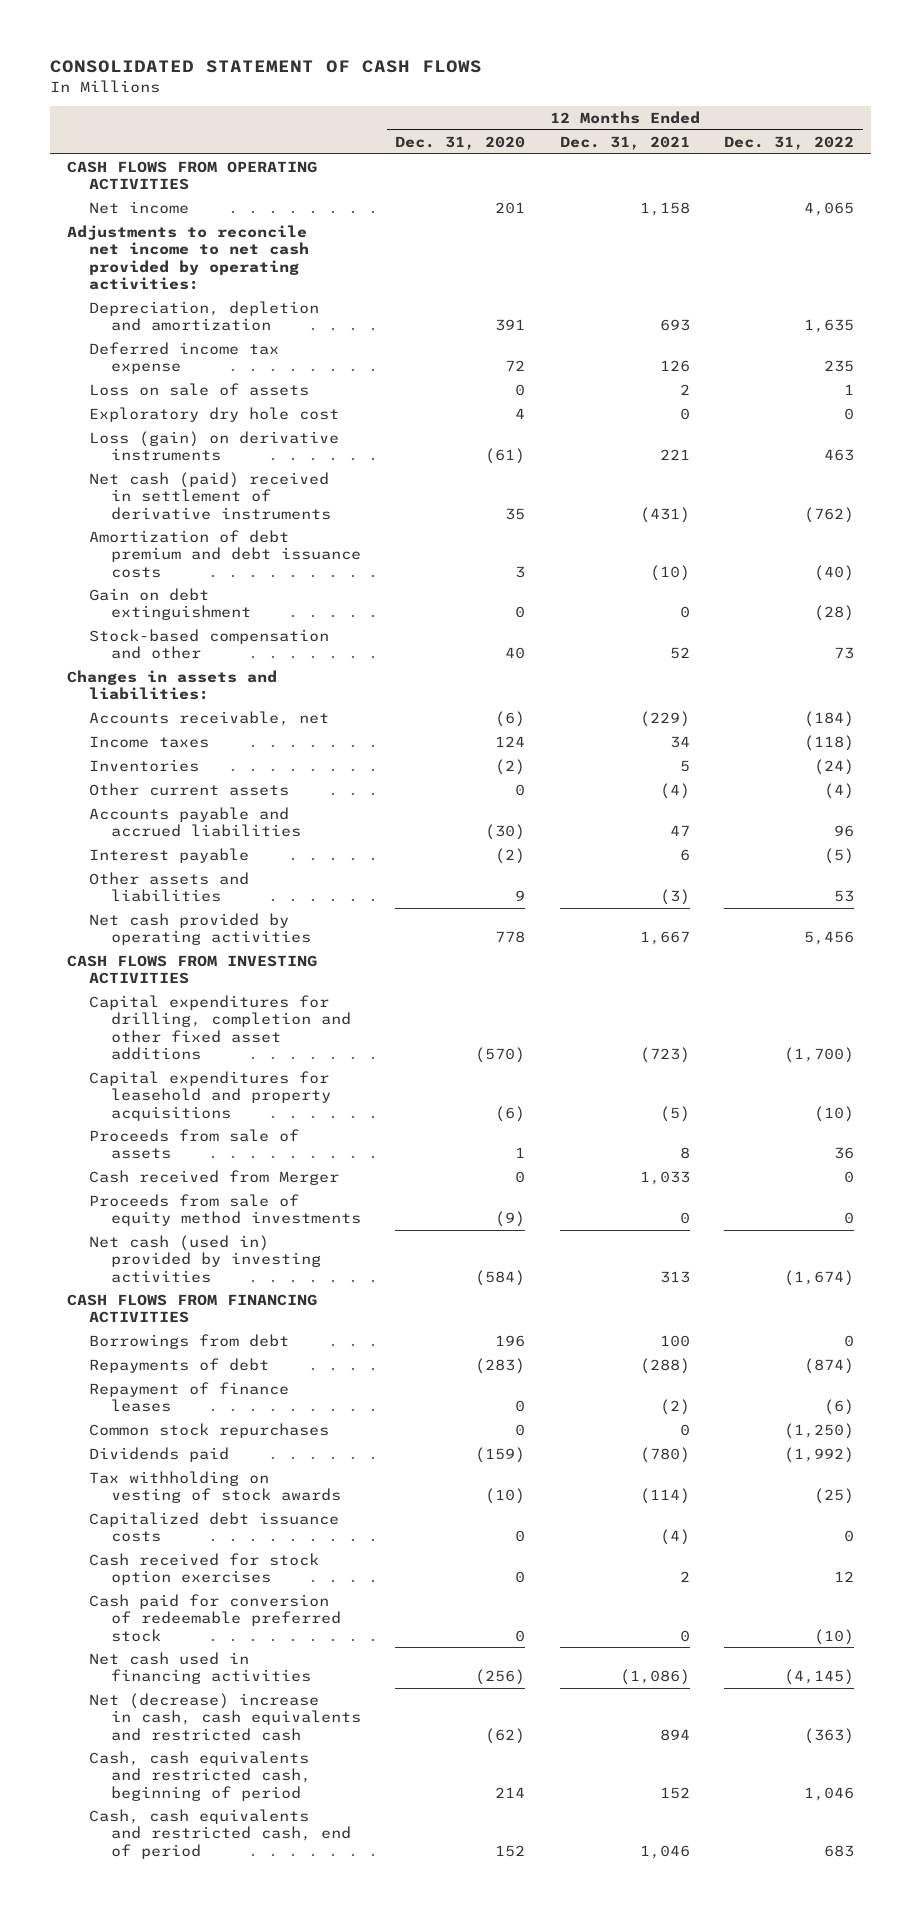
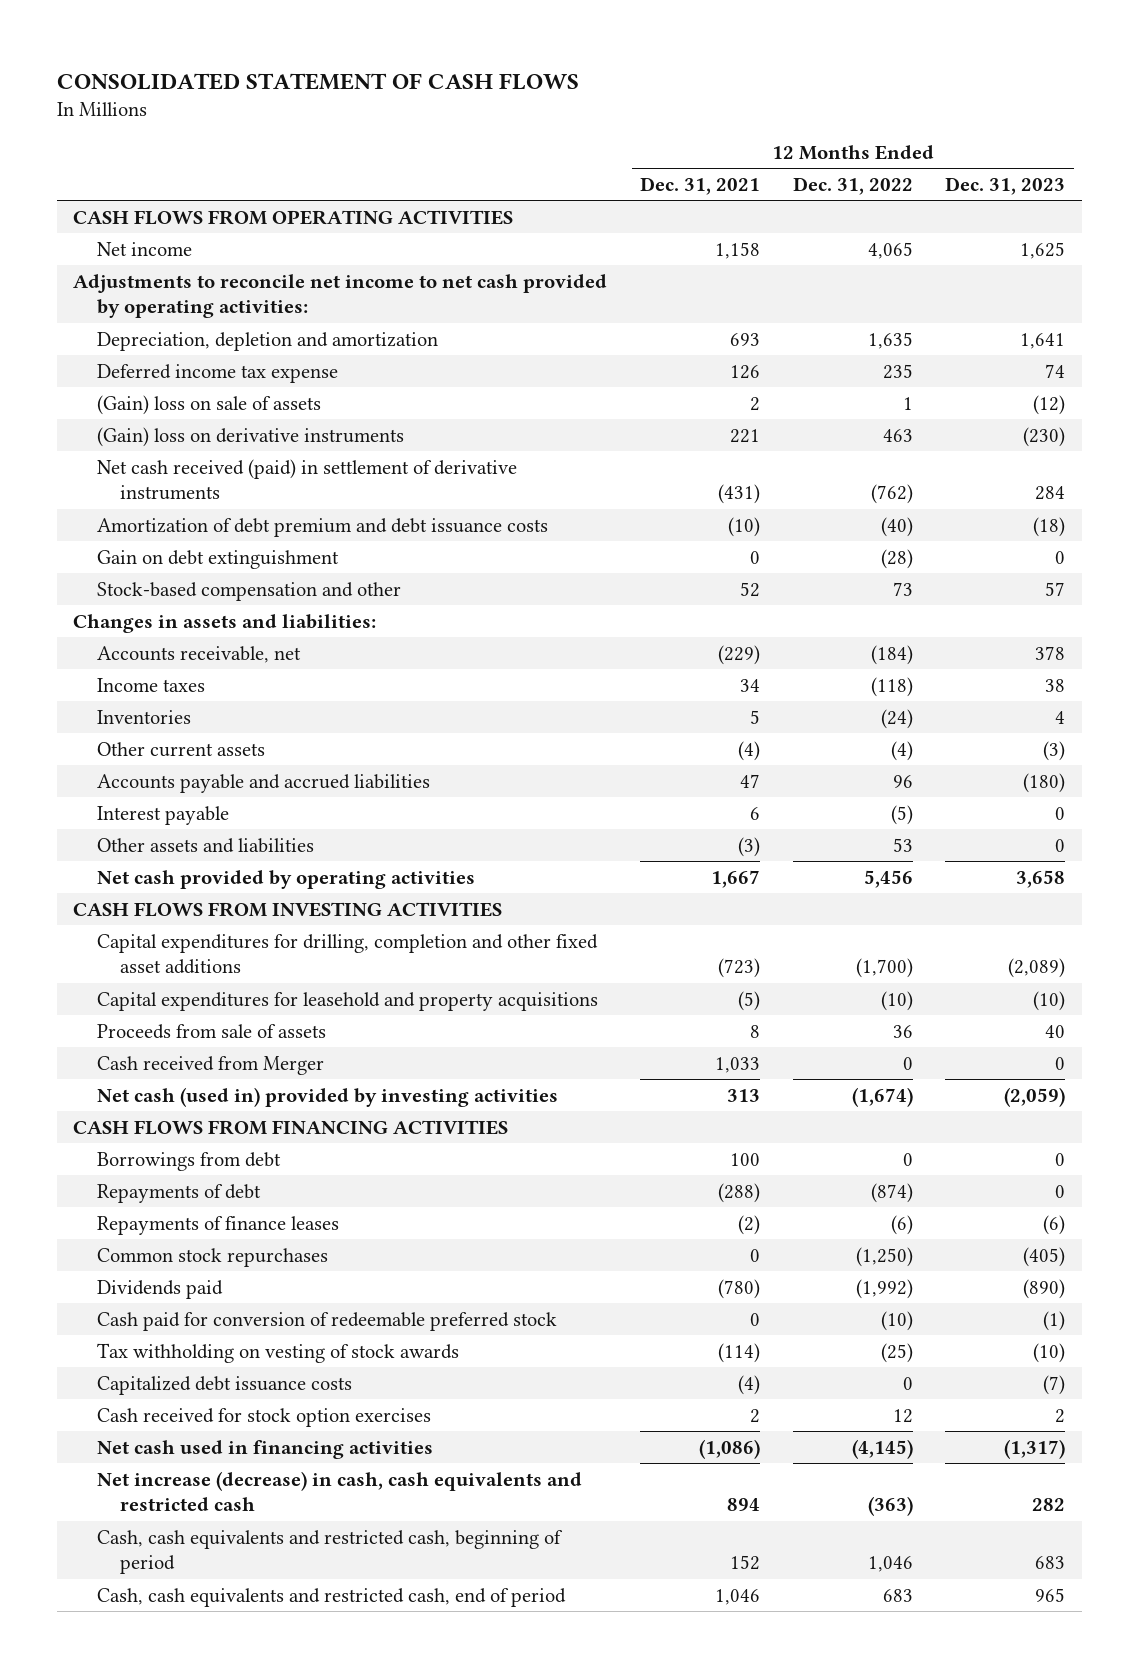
[395,135,526,150] Dec. 31, 2020 -> none
none -> [945,176,1066,195] Dec. 31, 2023
[89,406,340,422] Exploratory dry hole cost -> none
[89,382,310,396] Loss on sale of assets -> [96,394,321,415] (Gain) loss on sale of assets
[89,430,340,462] Loss (gain) on derivative instruments -> [96,426,404,447] (Gain) loss on derivative instruments
[89,471,331,520] Net cash (paid) received in settlement of derivative instruments -> [96,458,517,501] Net cash received (paid) in settlement of derivative instruments
[89,1193,361,1227] Proceeds from sale of equity method investments -> none
[89,1381,290,1413] Repayment of finance leases -> [96,1215,339,1235] Repayments of finance leases
[89,1593,341,1642] Cash paid for conversion of redeemable preferred stock -> [96,1311,557,1331] Cash paid for conversion of redeemable preferred stock
[89,1692,361,1741] Net (decrease) increase in cash, cash equivalents and restricted cash -> [96,1470,582,1512] Net increase (decrease) in cash, cash equivalents and restricted cash

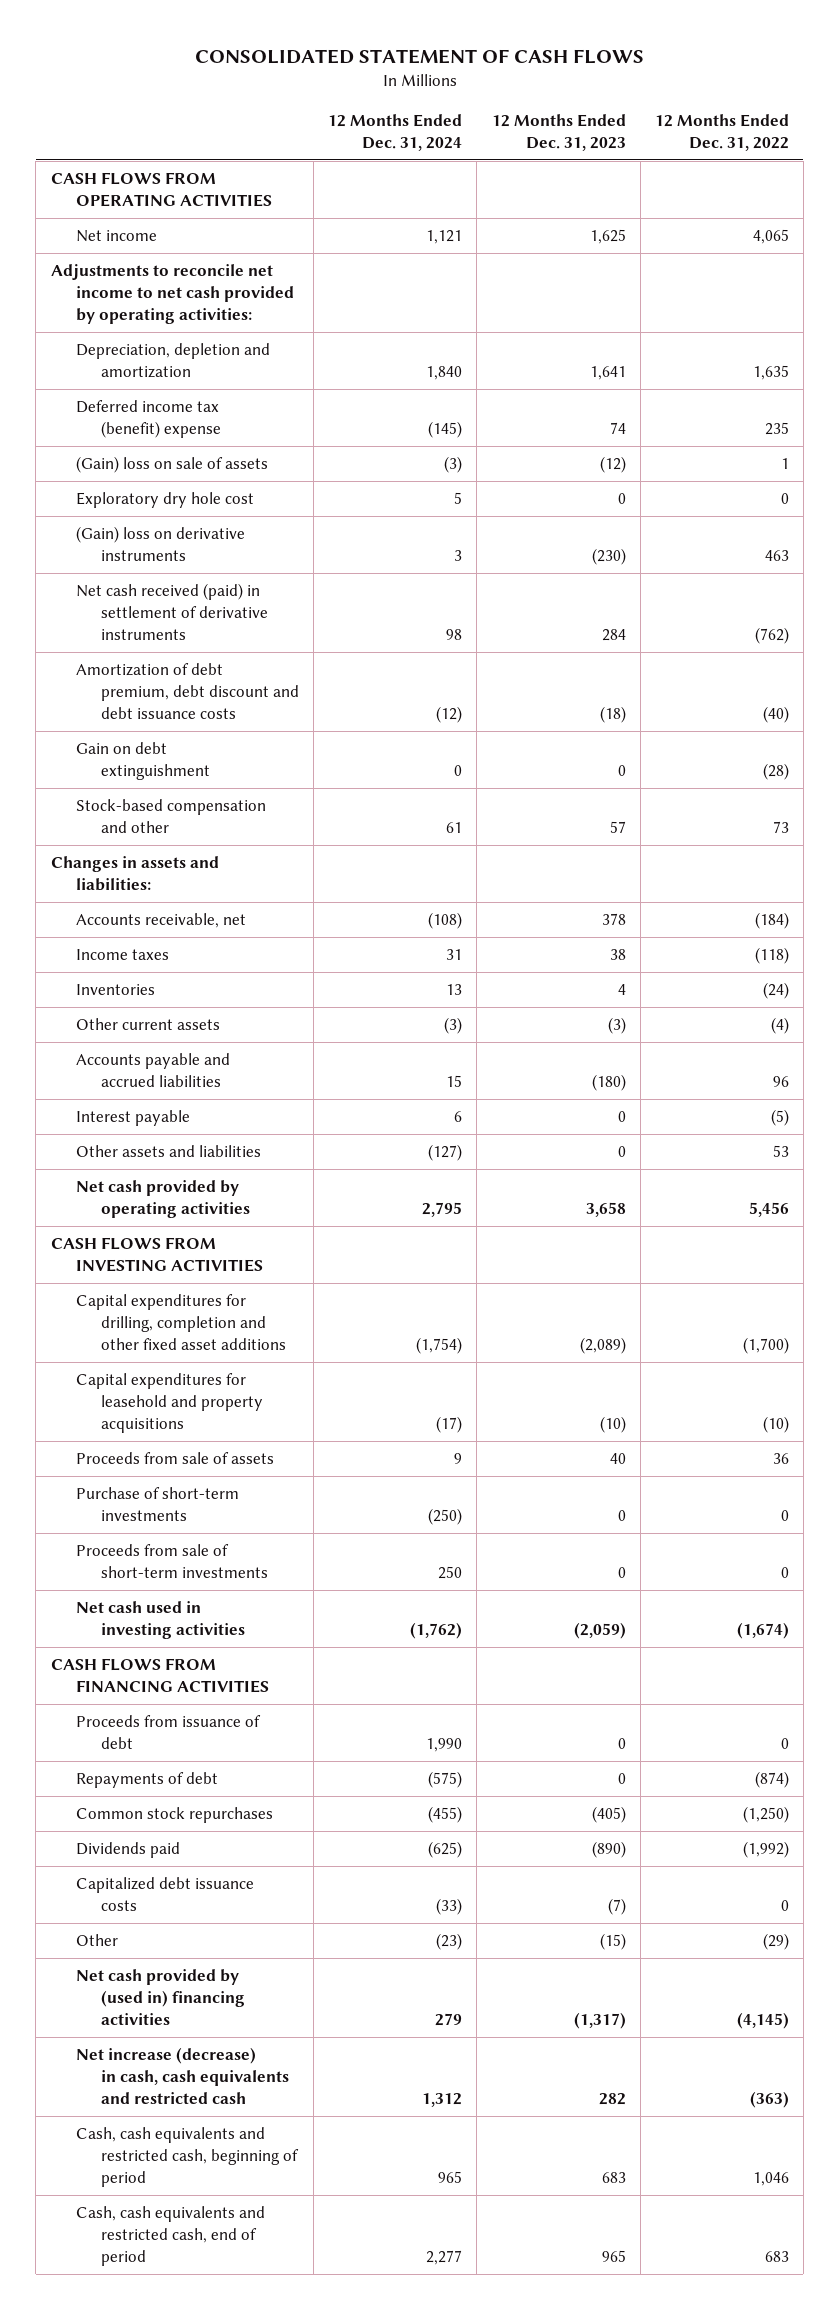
[640,176,761,195] Dec. 31, 2021 -> none
none -> [328,114,463,151] 12 Months Ended Dec. 31, 2024
[96,363,338,383] Deferred income tax expense -> [75,400,222,438] Deferred income tax (benefit) expense
none -> [75,492,254,509] Exploratory dry hole cost
[96,517,548,537] Amortization of debt premium and debt issuance costs -> [75,663,300,719] Amortization of debt premium, debt discount and debt issuance costs
[96,1055,324,1075] Cash received from Merger -> none
none -> [75,1487,239,1521] Purchase of short-term investments
none -> [75,1544,269,1578] Proceeds from sale of short-term investments
[96,1086,558,1107] Net cash (used in) provided by investing activities -> [75,1601,246,1639] Net cash used in investing activities
[96,1151,281,1171] Borrowings from debt -> [75,1715,261,1749] Proceeds from issuance of debt
[96,1215,339,1235] Repayments of finance leases -> none
[96,1311,557,1331] Cash paid for conversion of redeemable preferred stock -> none
[96,1342,459,1363] Tax withholding on vesting of stock awards -> none
[96,1407,431,1427] Cash received for stock option exercises -> none
none -> [75,1934,118,1947] Other
[96,1439,433,1459] Net cash used in financing activities -> [75,1969,246,2025] Net cash provided by (used in) financing activities

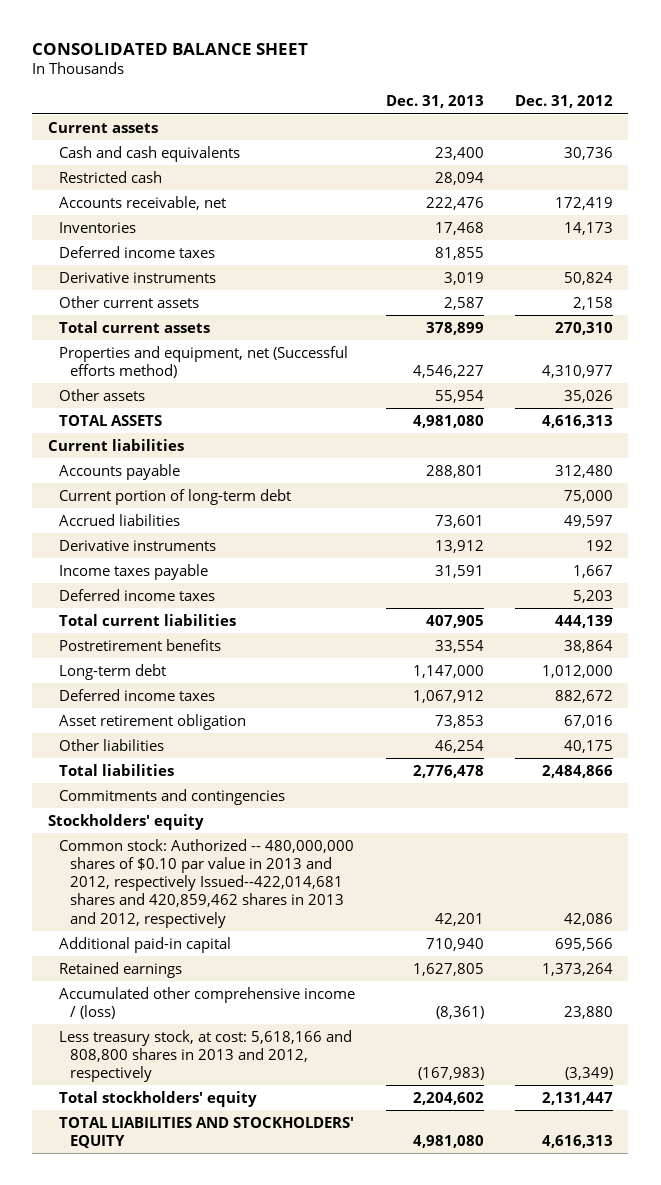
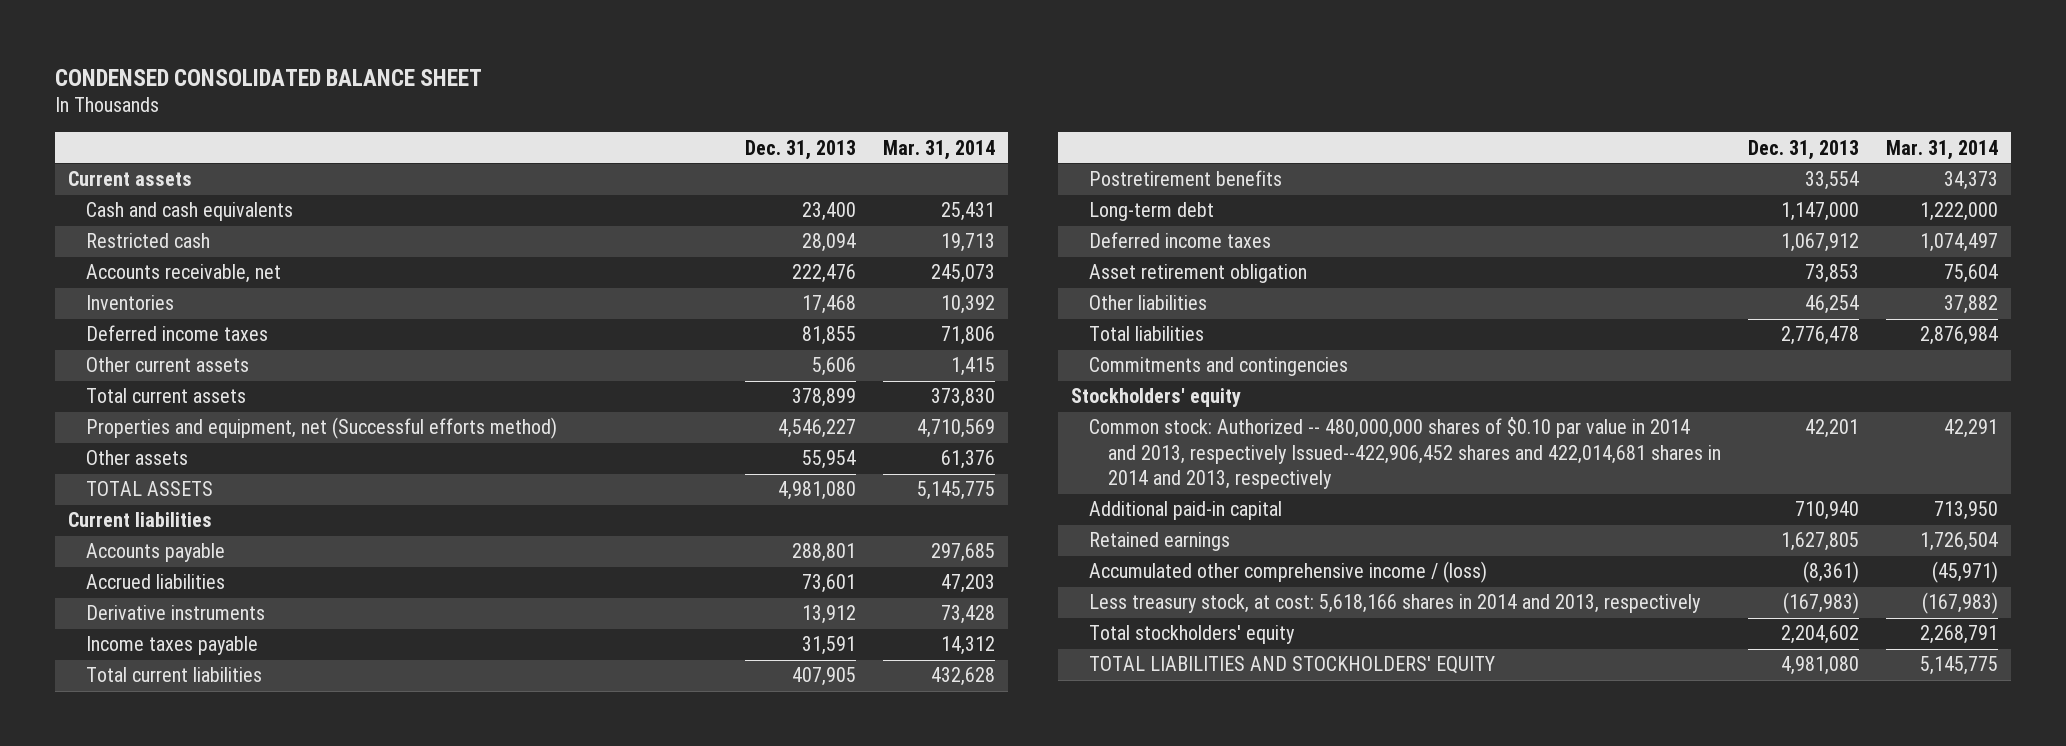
[32,42,309,55] CONSOLIDATED BALANCE SHEET -> [54,68,482,86] CONDENSED CONSOLIDATED BALANCE SHEET
[514,95,613,109] Dec. 31, 2012 -> none
none -> [882,139,995,160] Mar. 31, 2014
[58,271,216,283] Derivative instruments -> none
[443,296,484,310] 2,587 -> [811,357,856,377] 5,606
[58,488,291,505] Current portion of long-term debt -> none
[58,588,215,601] Deferred income taxes -> none
[58,838,354,928] Common stock: Authorized -- 480,000,000 shares of $0.10 par value in 2013 and 2012, respectively Issued--422,014,681 shares and 420,859,462 shares in 2013 and 2012, respectively -> [1089,417,1721,490] Common stock: Authorized -- 480,000,000 shares of $0.10 par value in 2014 and 2013, respectively Issued--422,906,452 shares and 422,014,681 shares in 2014 and 2013, respectively
[58,1029,352,1083] Less treasury stock, at cost: 5,618,166 and 808,800 shares in 2013 and 2012, respectively -> [1089,594,1702,614] Less treasury stock, at cost: 5,618,166 shares in 2014 and 2013, respectively

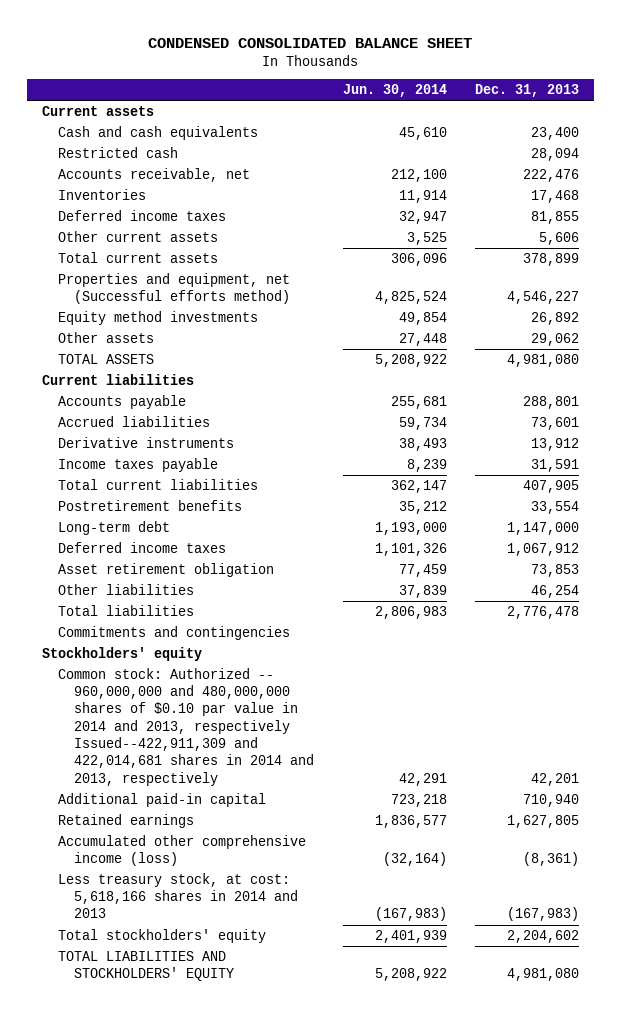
[882,139,995,160] Mar. 31, 2014 -> none
none -> [342,84,447,98] Jun. 30, 2014
none -> [57,310,258,325] Equity method investments
[801,450,856,470] 55,954 -> [531,332,580,346] 29,062
[1089,417,1721,490] Common stock: Authorized -- 480,000,000 shares of $0.10 par value in 2014 and 2013, respectively Issued--422,906,452 shares and 422,014,681 shares in 2014 and 2013, respectively -> [57,667,315,786] Common stock: Authorized -- 960,000,000 and 480,000,000 shares of $0.10 par value in 2014 and 2013, respectively Issued--422,911,309 and 422,014,681 shares in 2014 and 2013, respectively
[1089,561,1488,584] Accumulated other comprehensive income / (loss) -> [57,834,306,867] Accumulated other comprehensive income (loss)
[1089,594,1702,614] Less treasury stock, at cost: 5,618,166 shares in 2014 and 2013, respectively -> [57,872,299,919] Less treasury stock, at cost: 5,618,166 shares in 2014 and 2013

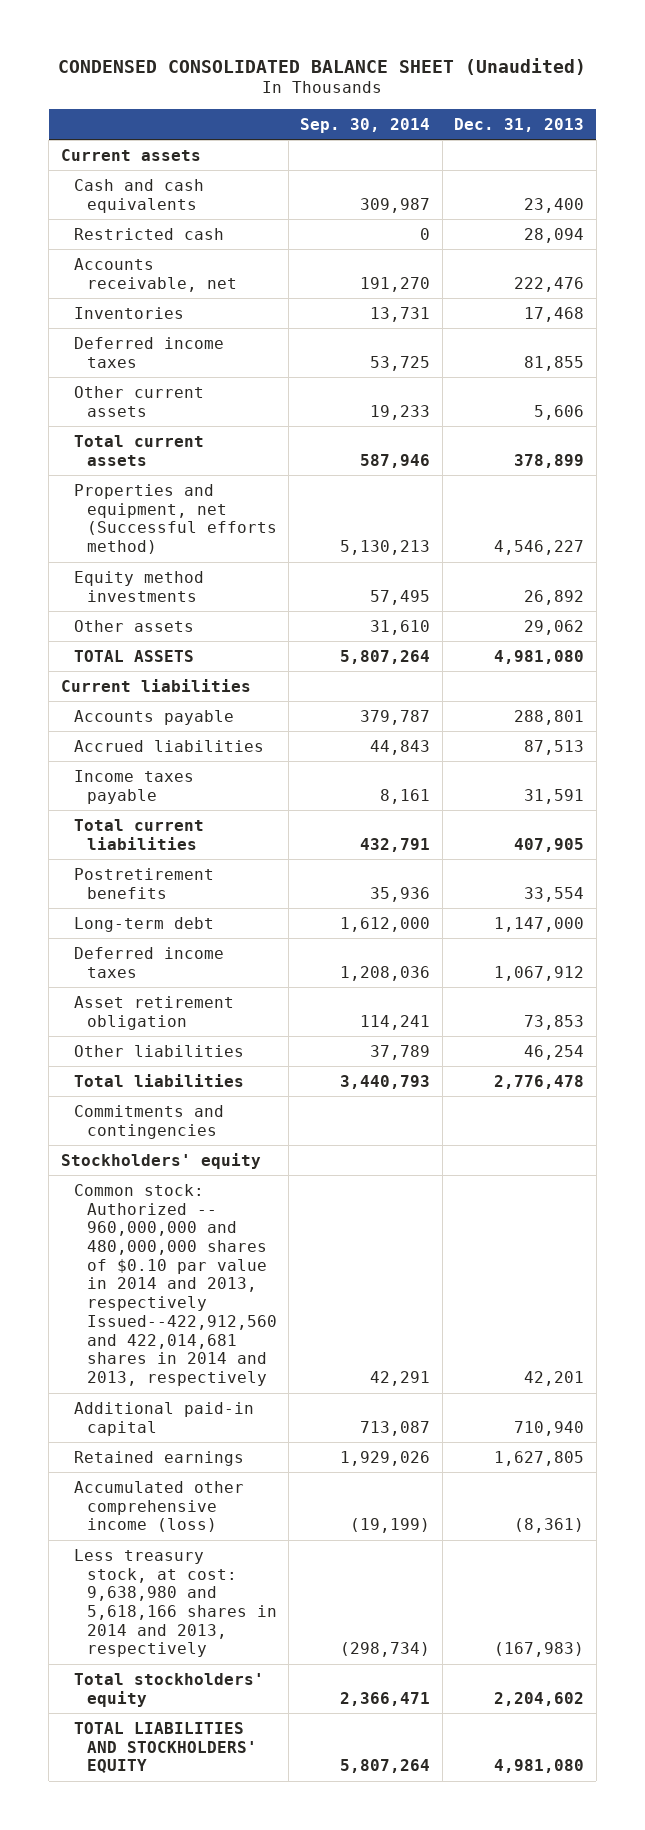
[148,38,473,49] CONDENSED CONSOLIDATED BALANCE SHEET -> [58,57,587,75] CONDENSED CONSOLIDATED BALANCE SHEET (Unaudited)
[342,84,447,98] Jun. 30, 2014 -> none
none -> [300,117,431,133] Sep. 30, 2014
[57,436,234,448] Derivative instruments -> none
[531,416,580,430] 73,601 -> [524,739,585,755] 87,513
[57,667,315,786] Common stock: Authorized -- 960,000,000 and 480,000,000 shares of $0.10 par value in 2014 and 2013, respectively Issued--422,911,309 and 422,014,681 shares in 2014 and 2013, respectively -> [73,1183,277,1386] Common stock: Authorized -- 960,000,000 and 480,000,000 shares of $0.10 par value in 2014 and 2013, respectively Issued--422,912,560 and 422,014,681 shares in 2014 and 2013, respectively
[57,872,299,919] Less treasury stock, at cost: 5,618,166 shares in 2014 and 2013 -> [73,1548,277,1658] Less treasury stock, at cost: 9,638,980 and 5,618,166 shares in 2014 and 2013, respectively

